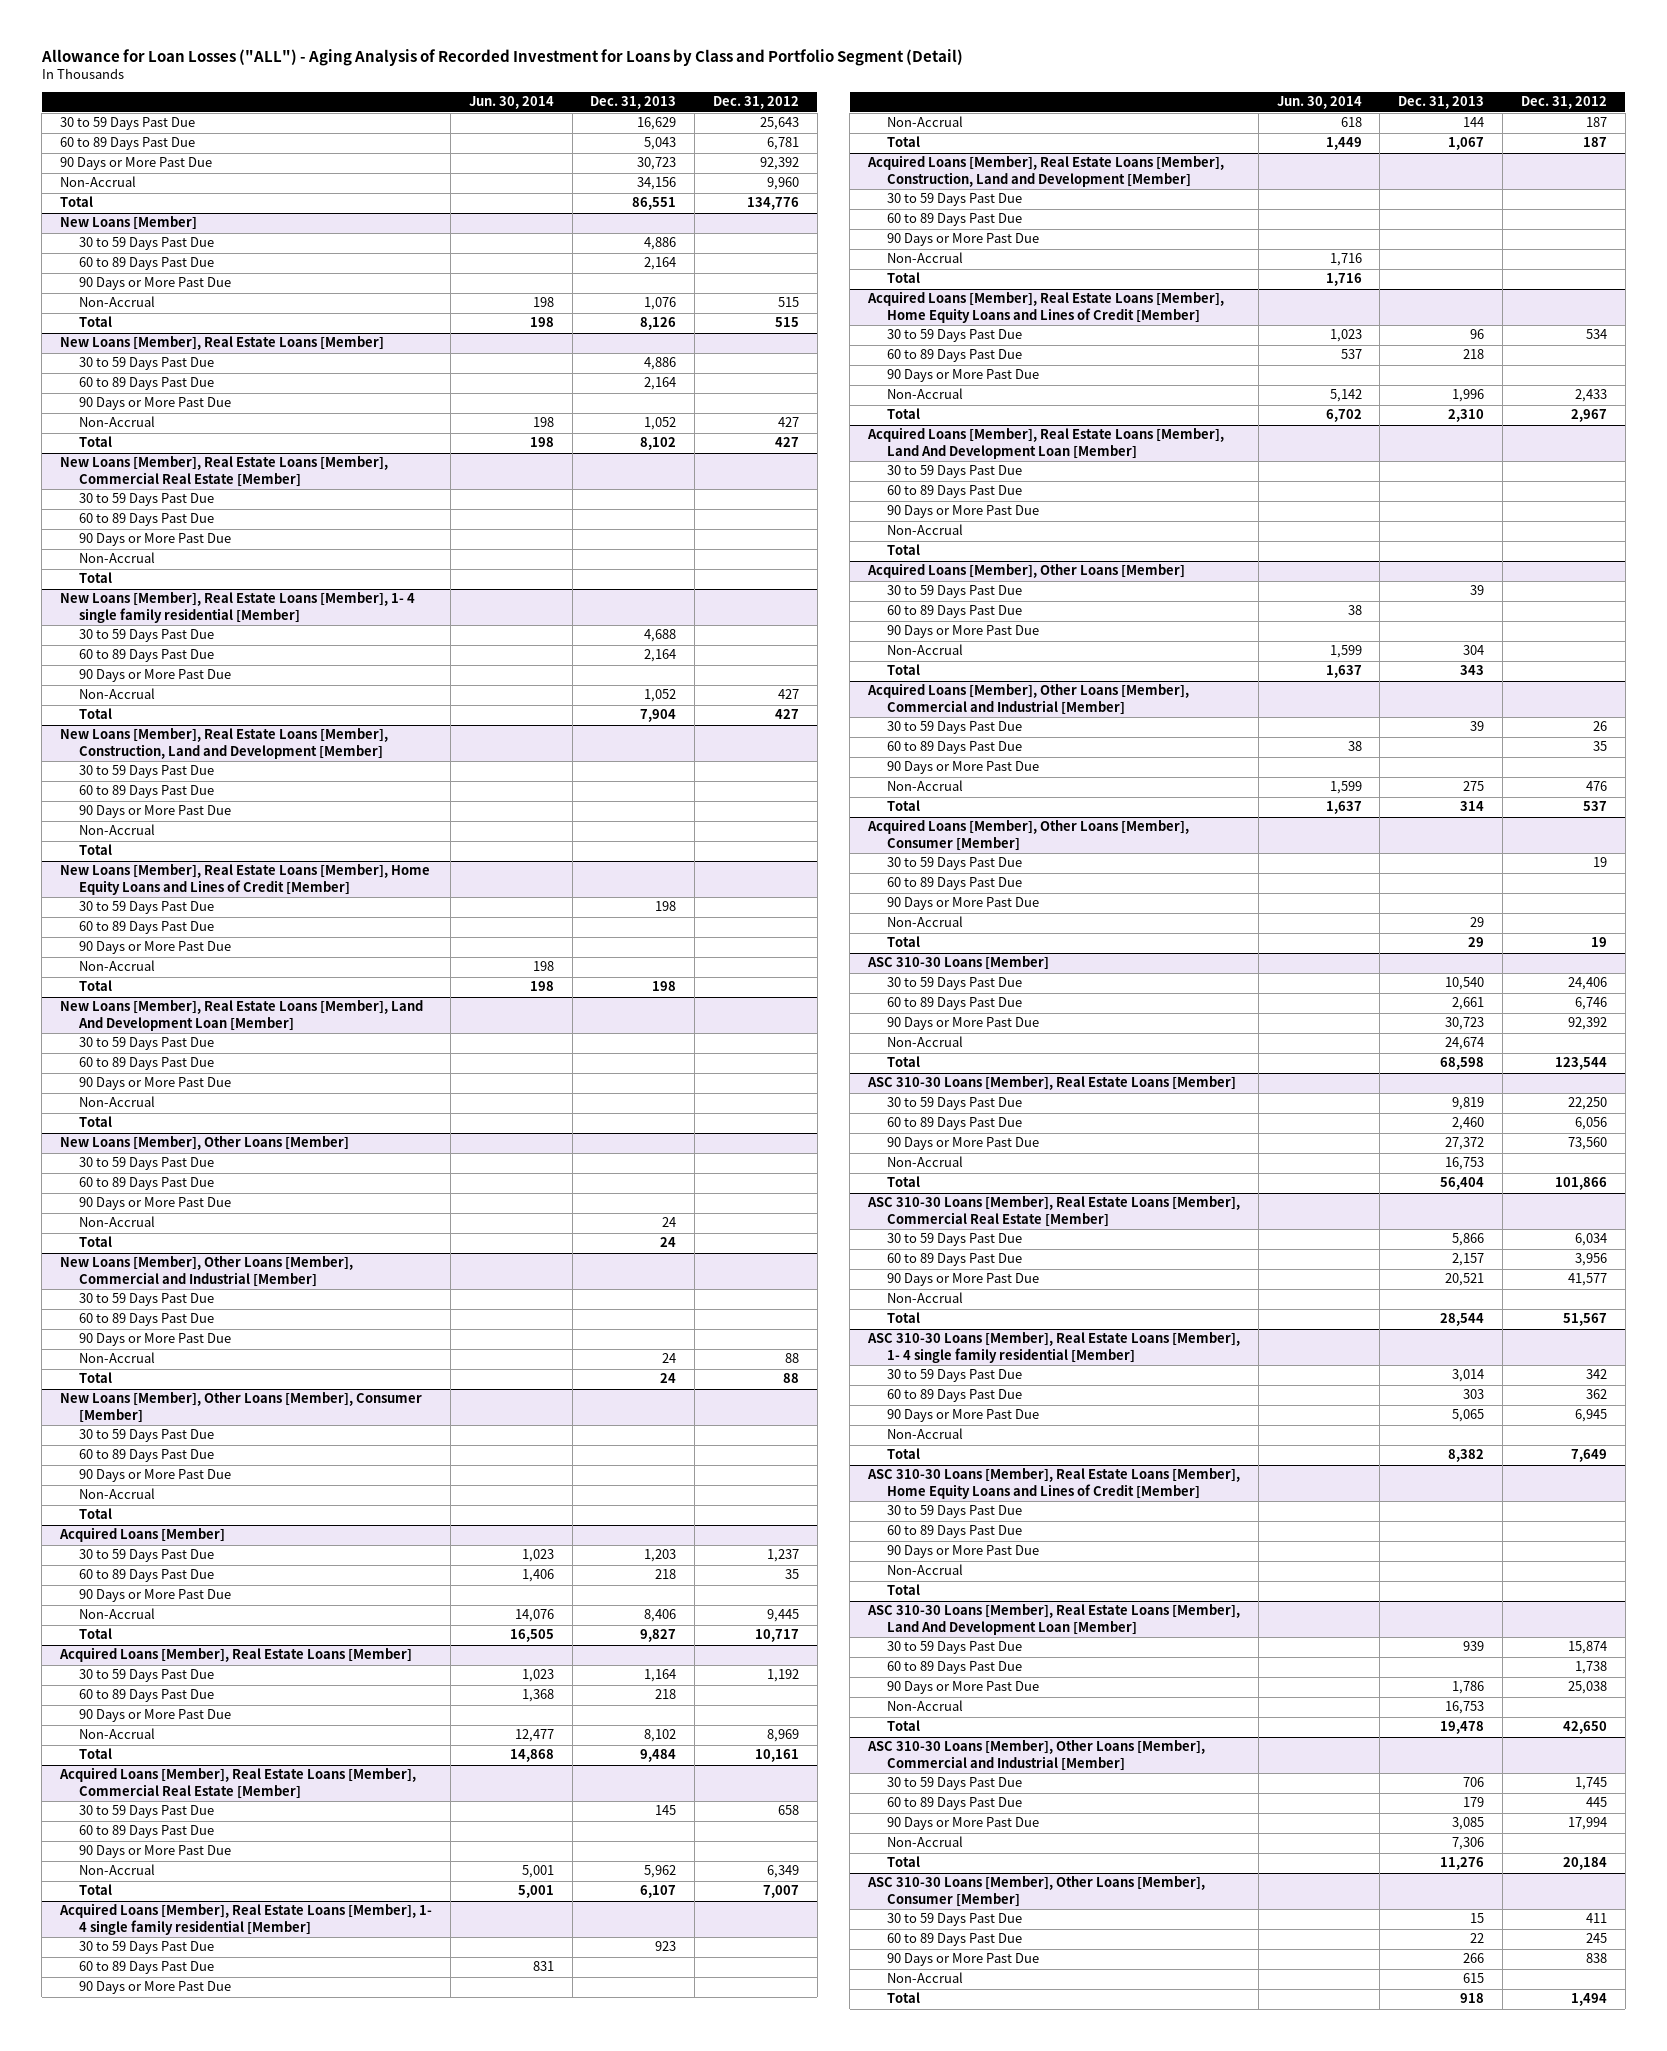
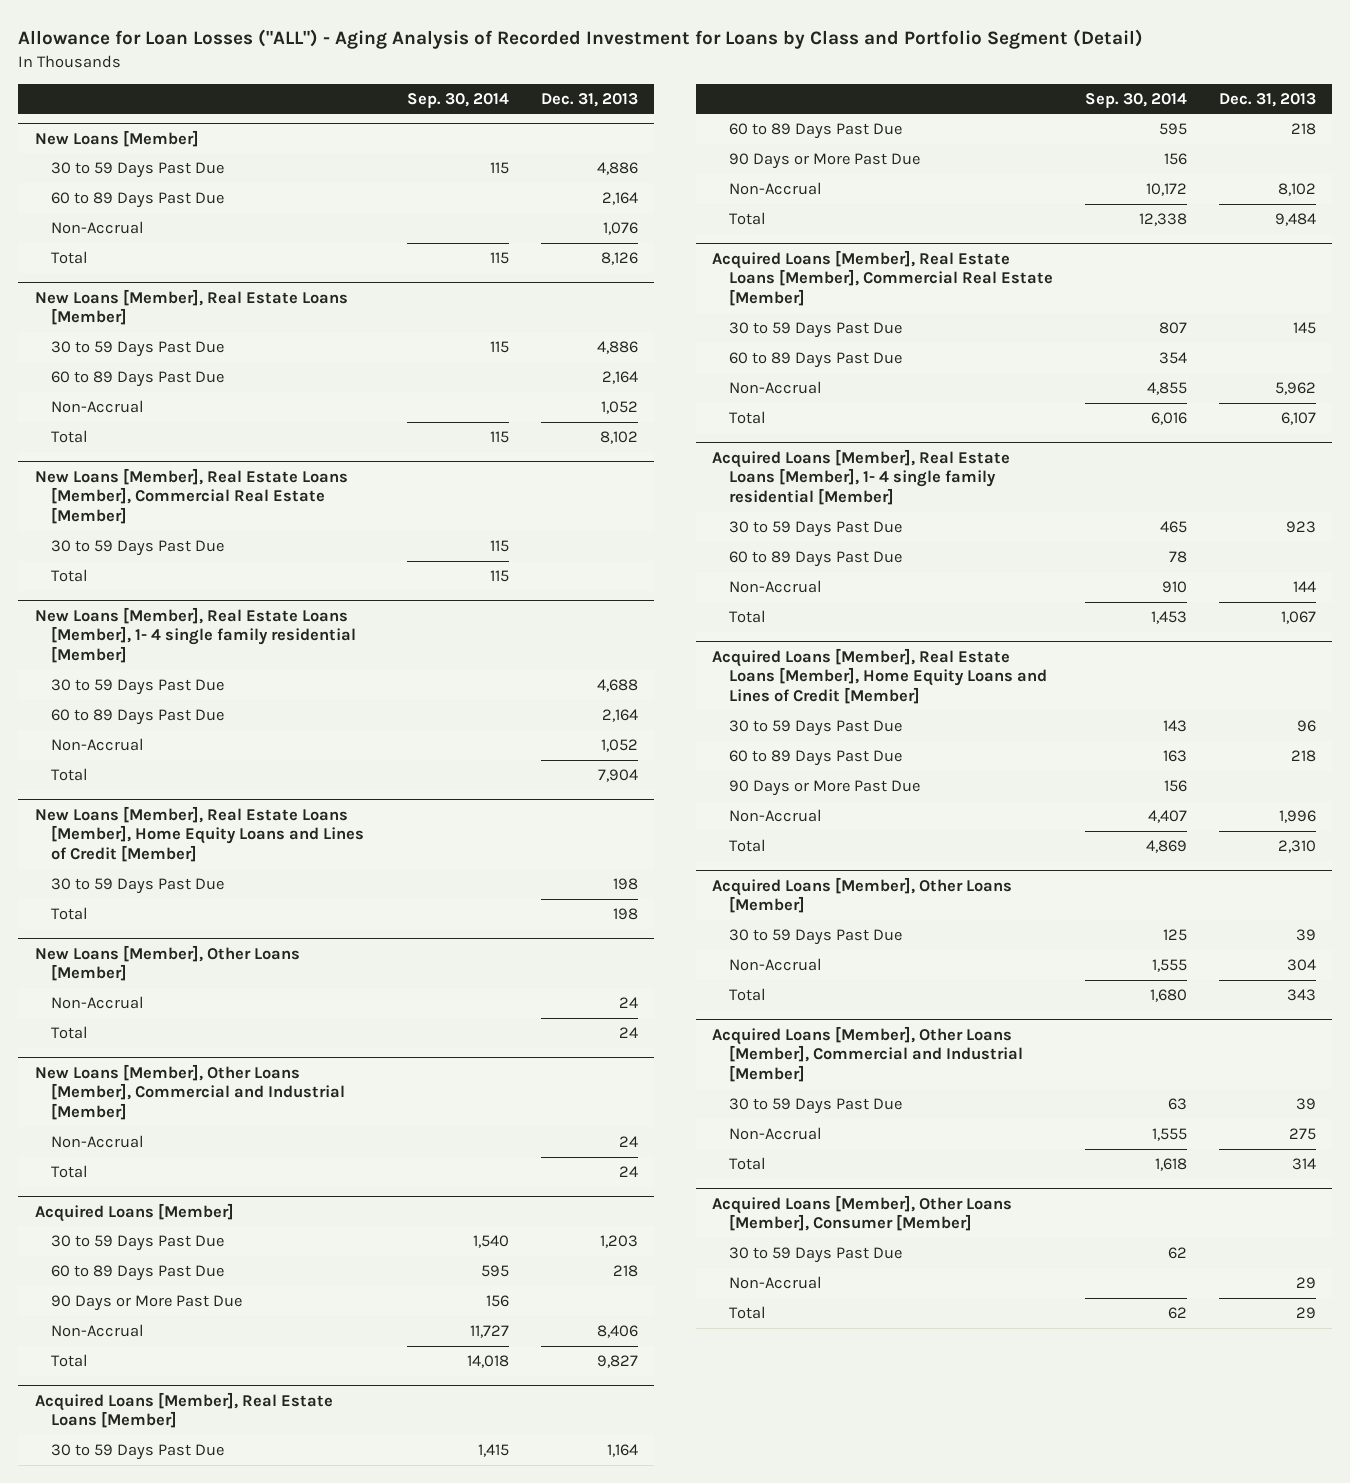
[468,96,554,110] Jun. 30, 2014 -> none
[713,96,800,110] Dec. 31, 2012 -> none
none -> [407,92,510,108] Sep. 30, 2014
[60,117,196,131] 30 to 59 Days Past Due -> none
[60,137,196,151] 60 to 89 Days Past Due -> none
[60,157,213,171] 90 Days or More Past Due -> none
[60,176,137,188] Non-Accrual -> none
[60,196,94,208] Total -> none
[79,277,232,291] 90 Days or More Past Due -> none
[79,397,232,411] 90 Days or More Past Due -> none
[79,513,215,527] 60 to 89 Days Past Due -> none
[79,533,232,547] 90 Days or More Past Due -> none
[79,552,156,564] Non-Accrual -> none
[79,669,232,683] 90 Days or More Past Due -> none
[60,728,389,759] New Loans [Member], Real Estate Loans [Member], Construction, Land and Development [Member] -> none
[79,765,215,779] 30 to 59 Days Past Due -> none
[79,785,215,799] 60 to 89 Days Past Due -> none
[79,805,232,819] 90 Days or More Past Due -> none
[79,824,156,836] Non-Accrual -> none
[79,844,113,856] Total -> none
[79,921,215,935] 60 to 89 Days Past Due -> none
[79,941,232,955] 90 Days or More Past Due -> none
[79,960,156,972] Non-Accrual -> none
[60,1000,424,1031] New Loans [Member], Real Estate Loans [Member], Land And Development Loan [Member] -> none
[79,1037,215,1051] 30 to 59 Days Past Due -> none
[79,1057,215,1071] 60 to 89 Days Past Due -> none
[79,1077,232,1091] 90 Days or More Past Due -> none
[79,1096,156,1108] Non-Accrual -> none
[79,1116,113,1128] Total -> none
[79,1157,215,1171] 30 to 59 Days Past Due -> none
[79,1177,215,1191] 60 to 89 Days Past Due -> none
[79,1197,232,1211] 90 Days or More Past Due -> none
[79,1293,215,1307] 30 to 59 Days Past Due -> none
[79,1313,215,1327] 60 to 89 Days Past Due -> none
[79,1333,232,1347] 90 Days or More Past Due -> none
[60,1392,423,1423] New Loans [Member], Other Loans [Member], Consumer [Member] -> none
[79,1429,215,1443] 30 to 59 Days Past Due -> none
[79,1449,215,1463] 60 to 89 Days Past Due -> none
[79,1469,232,1483] 90 Days or More Past Due -> none
[79,1488,156,1500] Non-Accrual -> none
[79,1508,113,1520] Total -> none
[79,1845,232,1859] 90 Days or More Past Due -> none
[79,1981,232,1995] 90 Days or More Past Due -> none
[866,155,1224,187] Acquired Loans [Member], Real Estate Loans [Member], Construction, Land and Development [Member] -> none
[887,193,1023,207] 30 to 59 Days Past Due -> none
[887,213,1023,227] 60 to 89 Days Past Due -> none
[887,233,1040,247] 90 Days or More Past Due -> none
[887,252,964,264] Non-Accrual -> none
[887,272,921,284] Total -> none
[866,427,1224,459] Acquired Loans [Member], Real Estate Loans [Member], Land And Development Loan [Member] -> none
[887,465,1023,479] 30 to 59 Days Past Due -> none
[887,485,1023,499] 60 to 89 Days Past Due -> none
[887,505,1040,519] 90 Days or More Past Due -> none
[887,524,964,536] Non-Accrual -> none
[887,544,921,556] Total -> none
[887,605,1023,619] 60 to 89 Days Past Due -> none
[887,625,1040,639] 90 Days or More Past Due -> none
[887,741,1023,755] 60 to 89 Days Past Due -> none
[887,761,1040,775] 90 Days or More Past Due -> none
[887,877,1023,891] 60 to 89 Days Past Due -> none
[887,897,1040,911] 90 Days or More Past Due -> none
[866,956,1049,971] ASC 310-30 Loans [Member] -> none
[887,977,1023,991] 30 to 59 Days Past Due -> none
[887,997,1023,1011] 60 to 89 Days Past Due -> none
[887,1017,1040,1031] 90 Days or More Past Due -> none
[887,1036,964,1048] Non-Accrual -> none
[887,1056,921,1068] Total -> none
[866,1076,1236,1091] ASC 310-30 Loans [Member], Real Estate Loans [Member] -> none
[887,1097,1023,1111] 30 to 59 Days Past Due -> none
[887,1117,1023,1131] 60 to 89 Days Past Due -> none
[887,1137,1040,1151] 90 Days or More Past Due -> none
[887,1156,964,1168] Non-Accrual -> none
[887,1176,921,1188] Total -> none
[866,1196,1240,1227] ASC 310-30 Loans [Member], Real Estate Loans [Member], Commercial Real Estate [Member] -> none
[887,1233,1023,1247] 30 to 59 Days Past Due -> none
[887,1253,1023,1267] 60 to 89 Days Past Due -> none
[887,1273,1040,1287] 90 Days or More Past Due -> none
[887,1292,964,1304] Non-Accrual -> none
[887,1312,921,1324] Total -> none
[866,1332,1240,1363] ASC 310-30 Loans [Member], Real Estate Loans [Member], 1- 4 single family residential [Member] -> none
[887,1369,1023,1383] 30 to 59 Days Past Due -> none
[887,1389,1023,1403] 60 to 89 Days Past Due -> none
[887,1409,1040,1423] 90 Days or More Past Due -> none
[887,1428,964,1440] Non-Accrual -> none
[887,1448,921,1460] Total -> none
[866,1468,1240,1499] ASC 310-30 Loans [Member], Real Estate Loans [Member], Home Equity Loans and Lines of Credit [Member] -> none
[887,1505,1023,1519] 30 to 59 Days Past Due -> none
[887,1525,1023,1539] 60 to 89 Days Past Due -> none
[887,1545,1040,1559] 90 Days or More Past Due -> none
[887,1564,964,1576] Non-Accrual -> none
[887,1584,921,1596] Total -> none
[866,1604,1240,1635] ASC 310-30 Loans [Member], Real Estate Loans [Member], Land And Development Loan [Member] -> none
[887,1641,1023,1655] 30 to 59 Days Past Due -> none
[887,1661,1023,1675] 60 to 89 Days Past Due -> none
[887,1681,1040,1695] 90 Days or More Past Due -> none
[887,1700,964,1712] Non-Accrual -> none
[887,1720,921,1732] Total -> none
[866,1740,1205,1771] ASC 310-30 Loans [Member], Other Loans [Member], Commercial and Industrial [Member] -> none
[887,1777,1023,1791] 30 to 59 Days Past Due -> none
[887,1797,1023,1811] 60 to 89 Days Past Due -> none
[887,1817,1040,1831] 90 Days or More Past Due -> none
[887,1836,964,1848] Non-Accrual -> none
[887,1856,921,1868] Total -> none
[866,1876,1205,1907] ASC 310-30 Loans [Member], Other Loans [Member], Consumer [Member] -> none
[887,1913,1023,1927] 30 to 59 Days Past Due -> none
[887,1933,1023,1947] 60 to 89 Days Past Due -> none
[887,1953,1040,1967] 90 Days or More Past Due -> none
[887,1972,964,1984] Non-Accrual -> none
[887,1992,921,2004] Total -> none

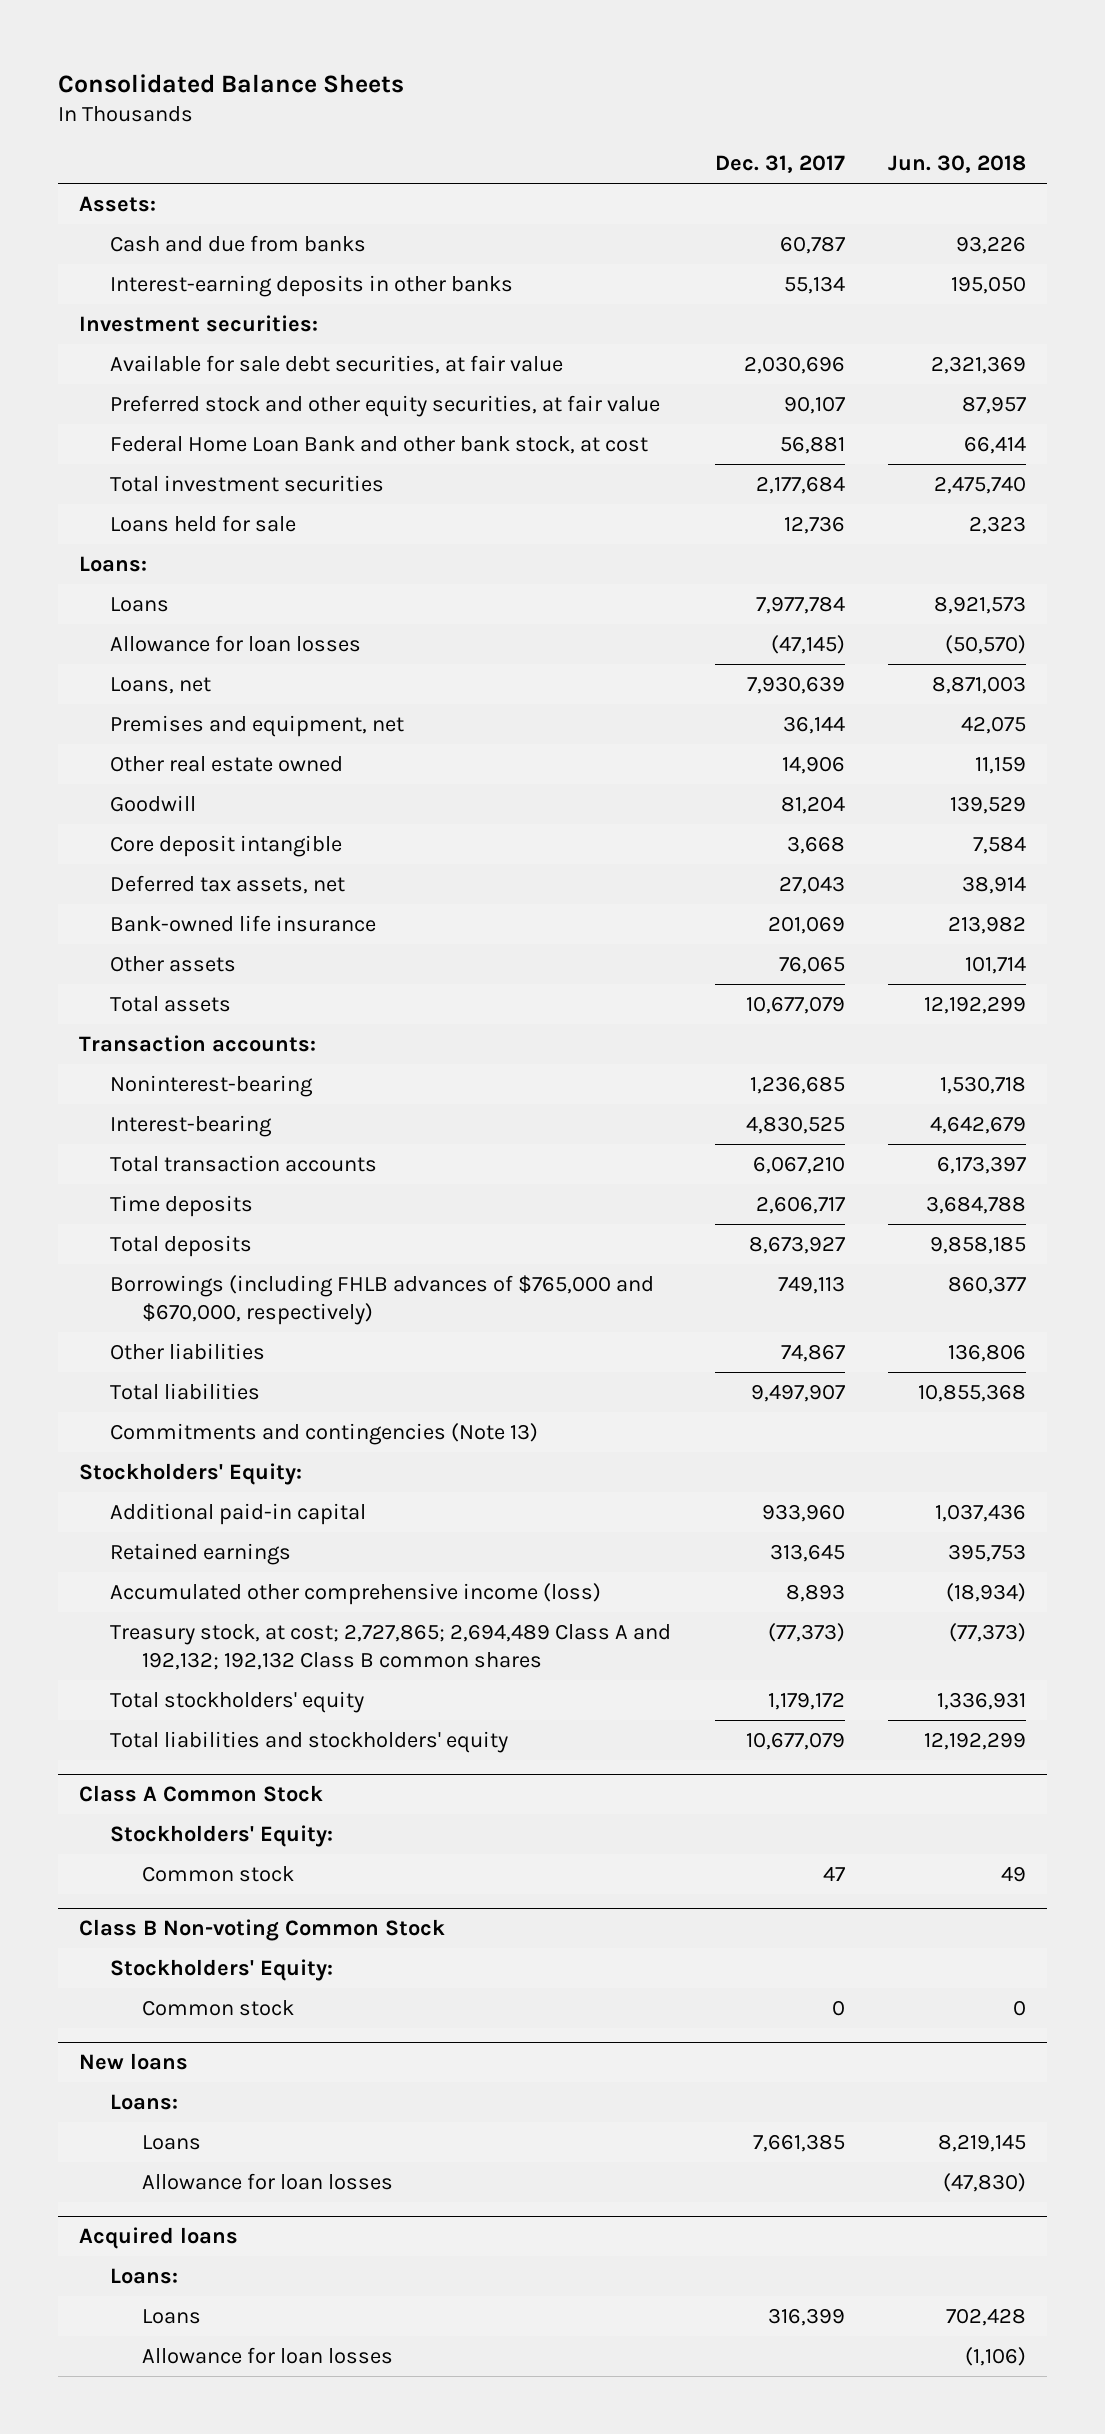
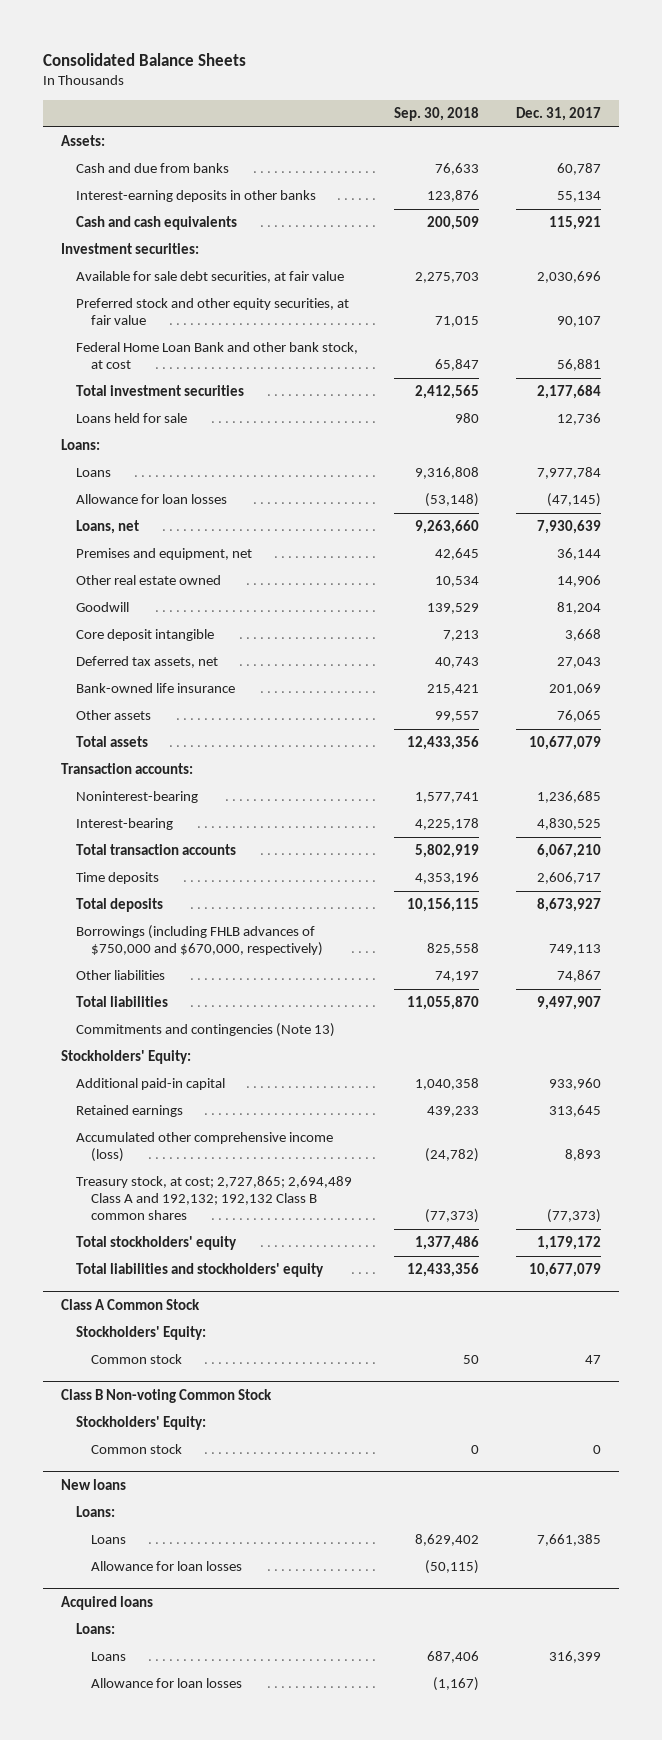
[887,154,1026,173] Jun. 30, 2018 -> none
none -> [394,107,480,122] Sep. 30, 2018
none -> [76,216,238,231] Cash and cash equivalents
[110,1275,655,1326] Borrowings (including FHLB advances of $765,000 and $670,000, respectively) -> [76,925,324,957] Borrowings (including FHLB advances of $750,000 and $670,000, respectively)

